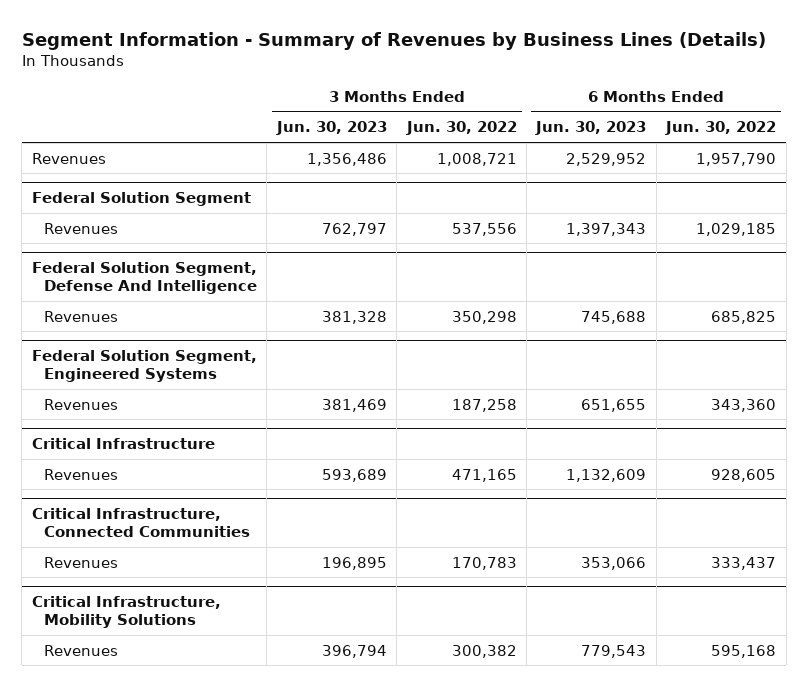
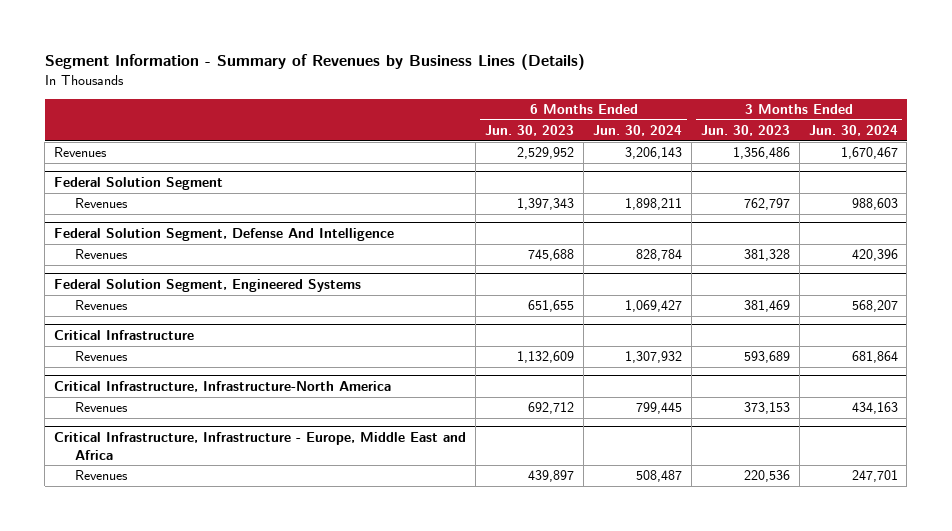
[405,121,517,136] Jun. 30, 2022 -> none
[665,121,777,136] Jun. 30, 2022 -> none
none -> [592,125,682,137] Jun. 30, 2024
none -> [808,125,898,137] Jun. 30, 2024
[31,507,250,538] Critical Infrastructure, Connected Communities -> none
[31,595,221,629] Critical Infrastructure, Mobility Solutions -> none
none -> [54,381,392,393] Critical Infrastructure, Infrastructure-North America
[321,556,387,570] 196,895 -> [743,402,790,415] 373,153
[581,556,647,570] 353,066 -> [528,402,575,415] 692,712
none -> [54,432,467,460] Critical Infrastructure, Infrastructure - Europe, Middle East and Africa
[321,644,387,658] 396,794 -> [743,470,790,483] 220,536
[581,644,647,658] 779,543 -> [528,470,575,483] 439,897

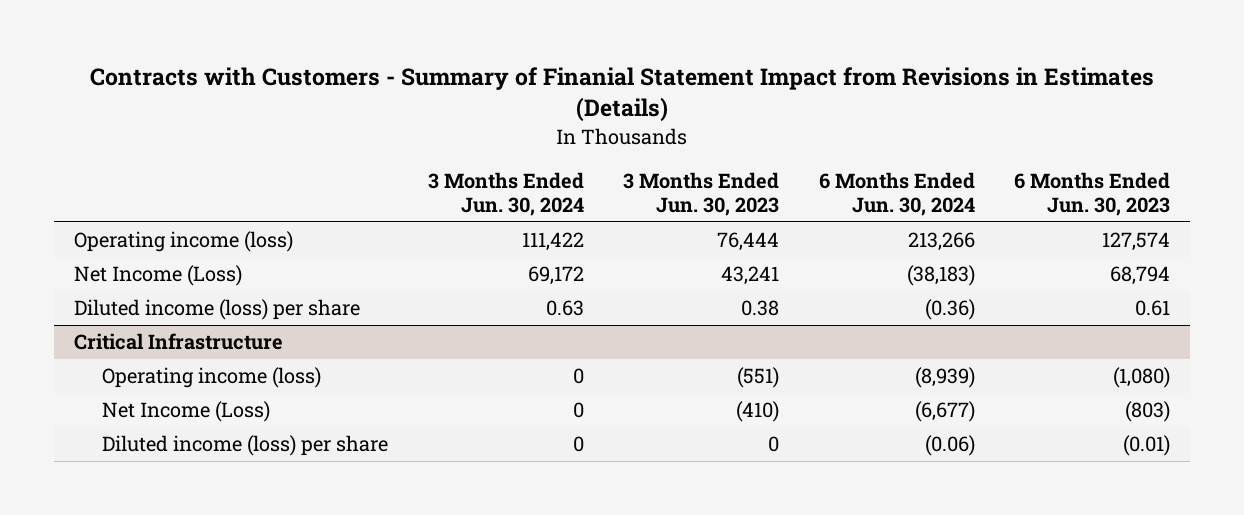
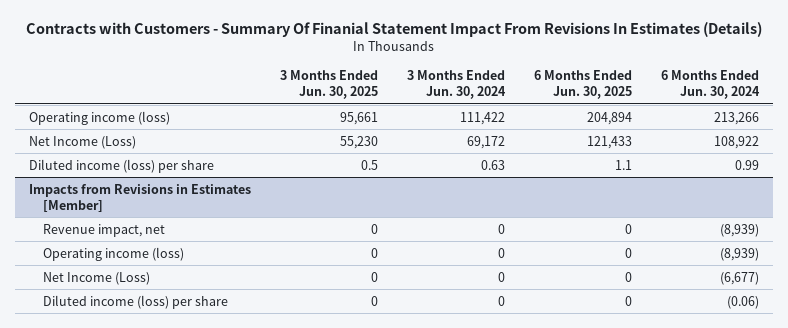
[90,67,1155,123] Contracts with Customers - Summary of Finanial Statement Impact from Revisions in Estimates (Details) -> [25,21,762,37] Contracts with Customers - Summary Of Finanial Statement Impact From Revisions In Estimates (Details)
[623,171,780,216] 3 Months Ended Jun. 30, 2023 -> none
[1014,171,1171,216] 6 Months Ended Jun. 30, 2023 -> none
none -> [279,70,378,100] 3 Months Ended Jun. 30, 2025
none -> [533,70,632,100] 6 Months Ended Jun. 30, 2025
[73,333,283,351] Critical Infrastructure -> none
[906,265,975,287] (38,183) -> [713,135,759,149] 108,922
[924,299,975,321] (0.36) -> [734,159,759,170] 0.99
none -> [28,183,251,212] Impacts from Revisions in Estimates [Member]
none -> [42,223,165,237] Revenue impact, net

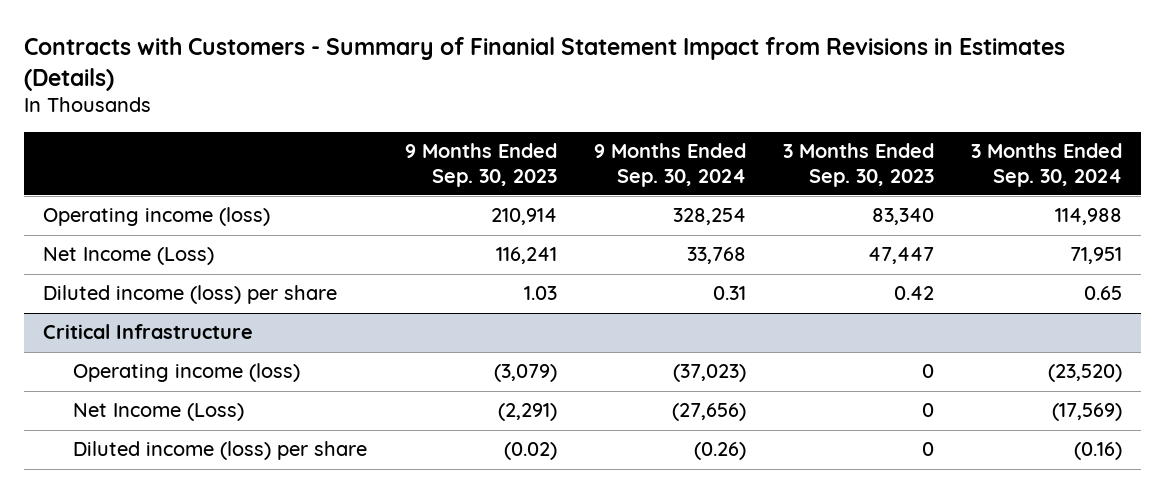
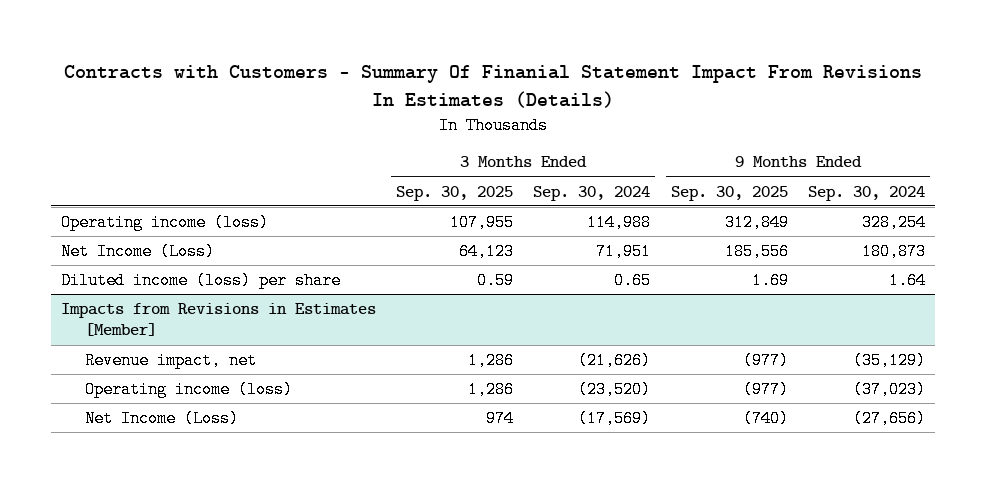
[24,36,1066,91] Contracts with Customers - Summary of Finanial Statement Impact from Revisions in Estimates (Details) -> [63,65,922,108] Contracts with Customers - Summary Of Finanial Statement Impact From Revisions In Estimates (Details)
[404,143,557,187] 9 Months Ended Sep. 30, 2023 -> none
[782,143,934,187] 3 Months Ended Sep. 30, 2023 -> none
none -> [396,185,514,201] Sep. 30, 2025
none -> [670,185,788,201] Sep. 30, 2025
[42,324,253,340] Critical Infrastructure -> none
[686,247,746,265] 33,768 -> [861,243,926,261] 180,873
[712,286,746,301] 0.31 -> [888,272,926,290] 1.64
none -> [60,303,376,337] Impacts from Revisions in Estimates [Member]
none -> [85,352,258,370] Revenue impact, net
[73,441,368,461] Diluted income (loss) per share -> none

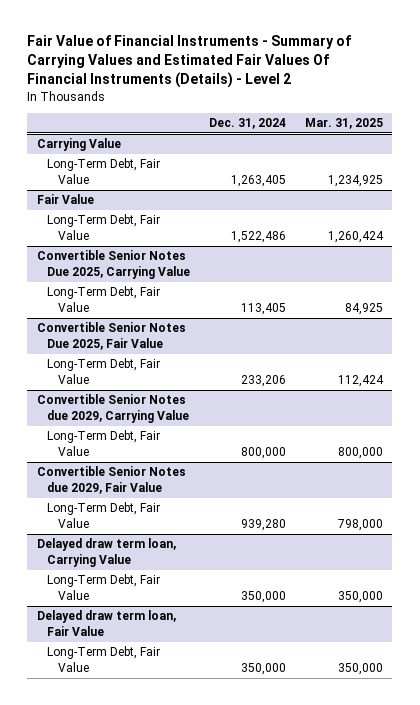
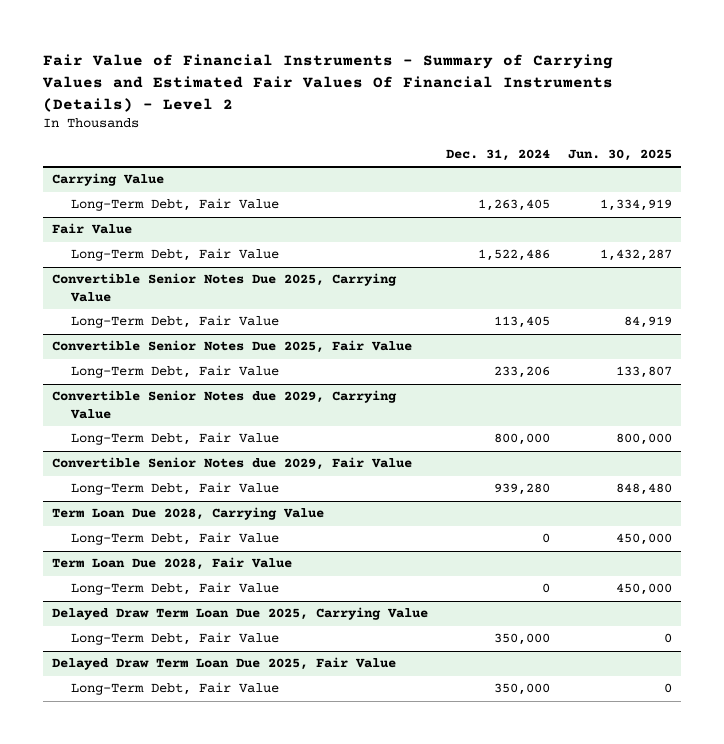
[304,117,383,129] Mar. 31, 2025 -> none
none -> [568,148,673,161] Jun. 30, 2025
none -> [52,507,325,521] Term Loan Due 2028, Carrying Value
none -> [71,532,280,546] Long-Term Debt, Fair Value
none -> [52,557,293,571] Term Loan Due 2028, Fair Value
none -> [71,582,280,596] Long-Term Debt, Fair Value
[36,538,176,568] Delayed draw term loan, Carrying Value -> [52,607,429,621] Delayed Draw Term Loan Due 2025, Carrying Value
[36,610,176,637] Delayed draw term loan, Fair Value -> [52,657,397,671] Delayed Draw Term Loan Due 2025, Fair Value

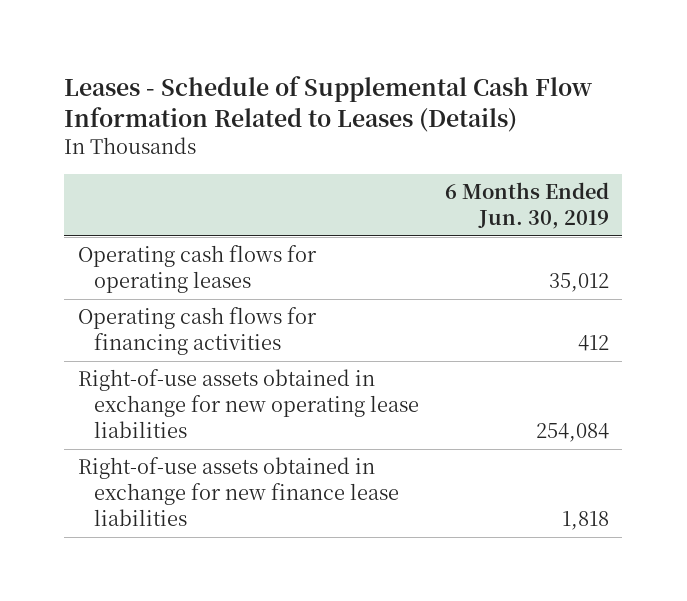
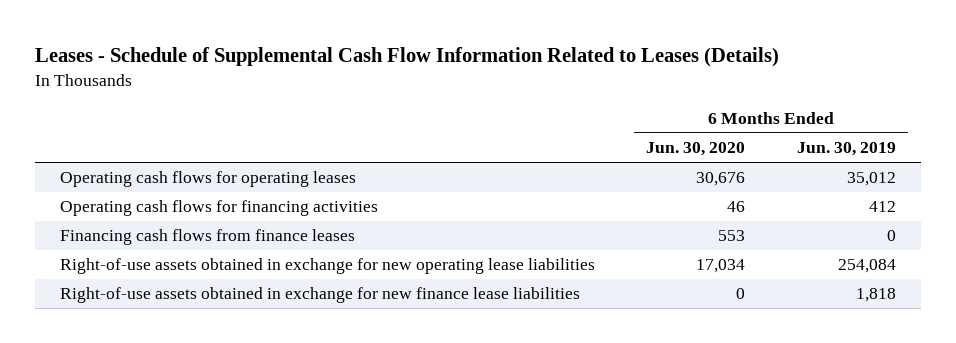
none -> [646,142,746,157] Jun. 30, 2020
none -> [60,229,356,246] Financing cash flows from finance leases

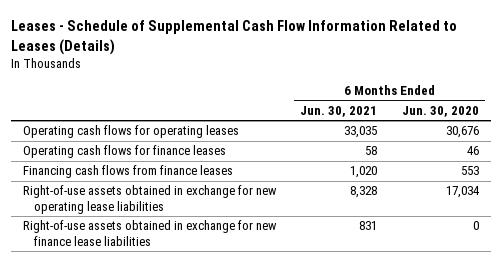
[796,142,896,157] Jun. 30, 2019 -> none
none -> [300,105,378,117] Jun. 30, 2021
[60,200,379,217] Operating cash flows for financing activities -> [22,145,226,159] Operating cash flows for finance leases

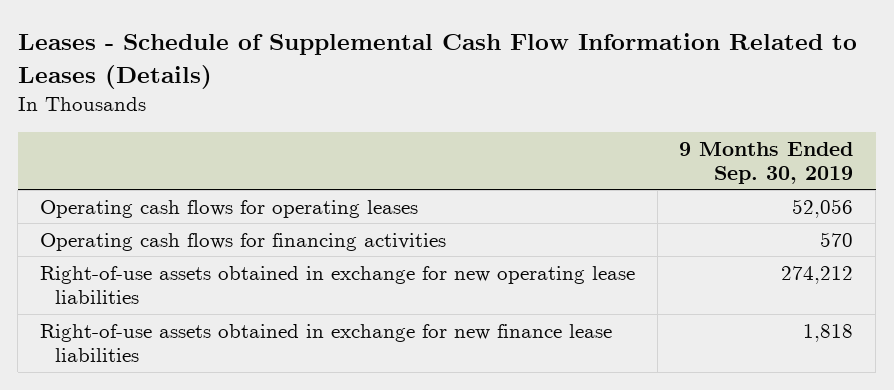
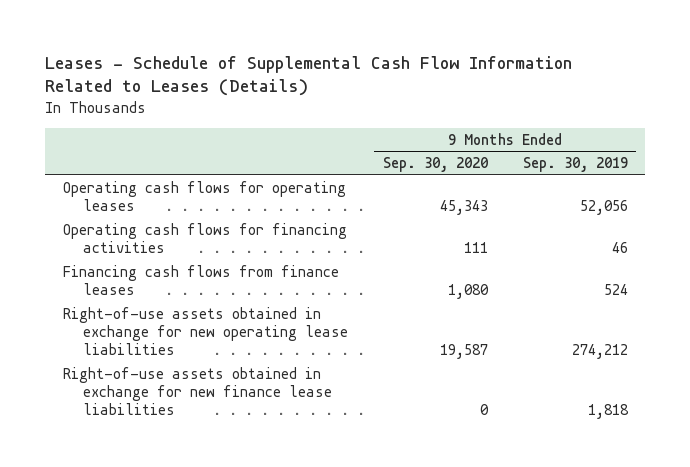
none -> [382,157,488,173] Sep. 30, 2020
[820,231,854,247] 570 -> [611,242,628,254] 46
none -> [62,264,339,296] Financing cash flows from finance leases

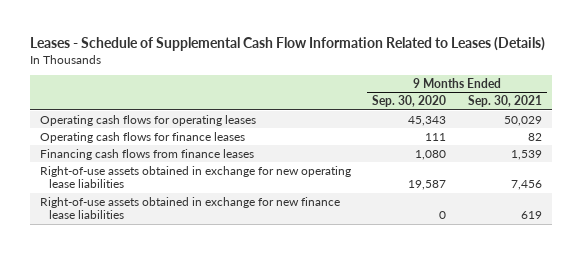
[522,157,628,173] Sep. 30, 2019 -> none
none -> [467,95,542,108] Sep. 30, 2021
[62,222,347,254] Operating cash flows for financing activities -> [40,131,246,143] Operating cash flows for finance leases

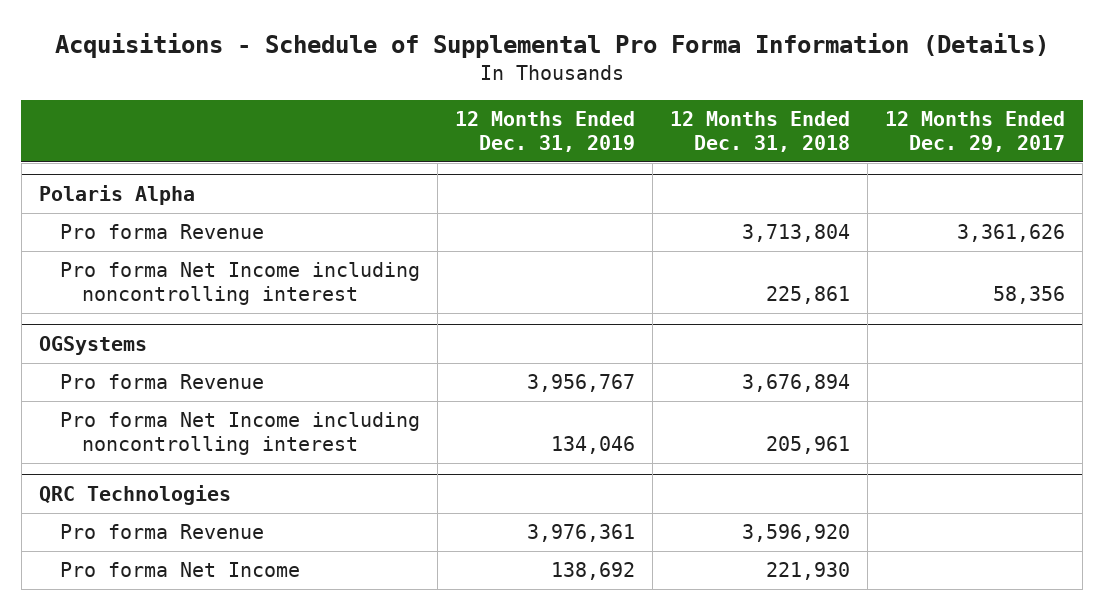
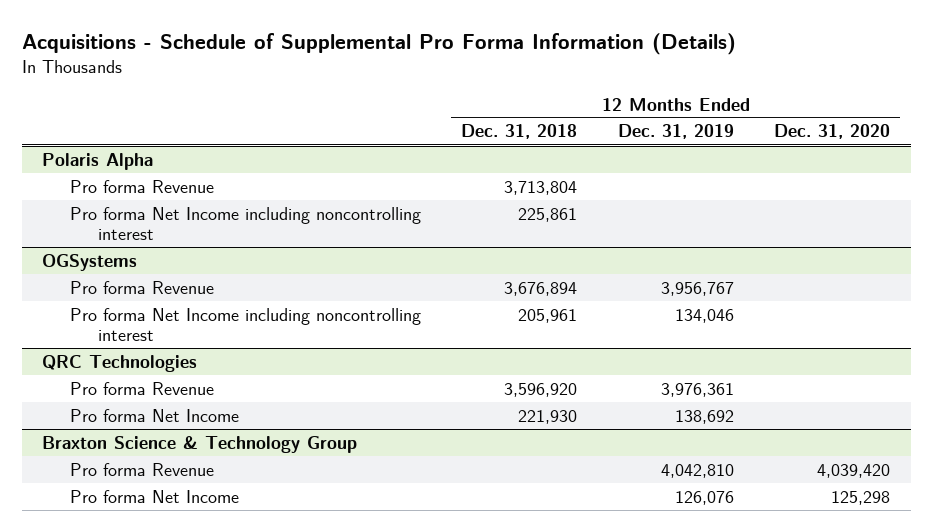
[885,111,1066,153] 12 Months Ended Dec. 29, 2017 -> none
none -> [774,124,891,140] Dec. 31, 2020
none -> [42,435,358,453] Braxton Science & Technology Group
none -> [69,462,214,476] Pro forma Revenue
none -> [69,489,239,503] Pro forma Net Income

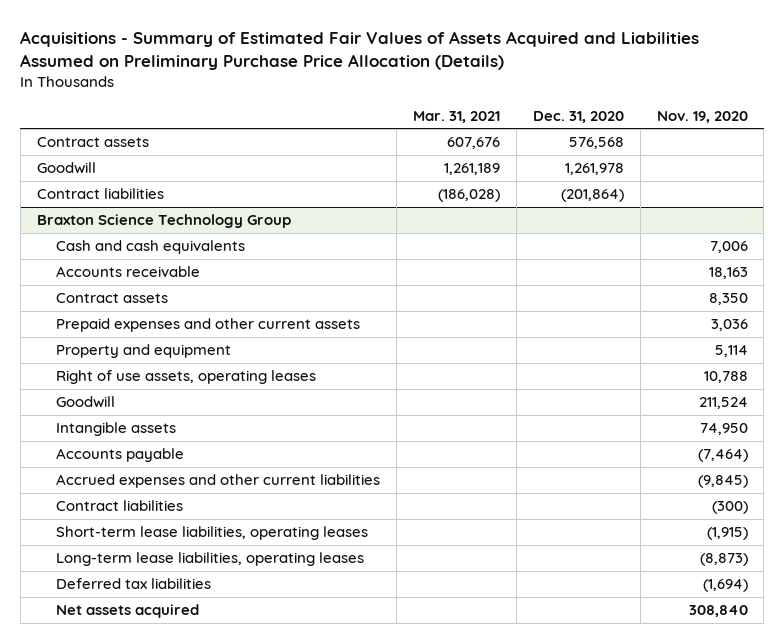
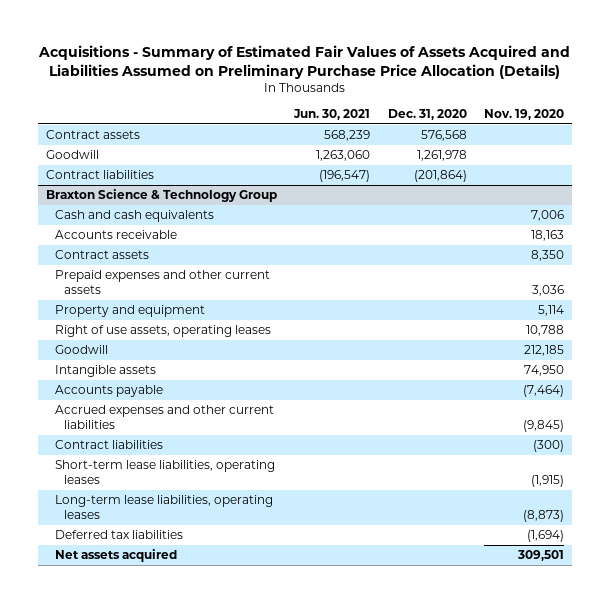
[413,110,501,123] Mar. 31, 2021 -> none
none -> [293,109,371,121] Jun. 30, 2021
[36,214,291,229] Braxton Science Technology Group -> [46,189,278,203] Braxton Science & Technology Group
[698,397,748,410] 211,524 -> [523,345,564,357] 212,185
[688,605,748,618] 308,840 -> [516,550,564,562] 309,501

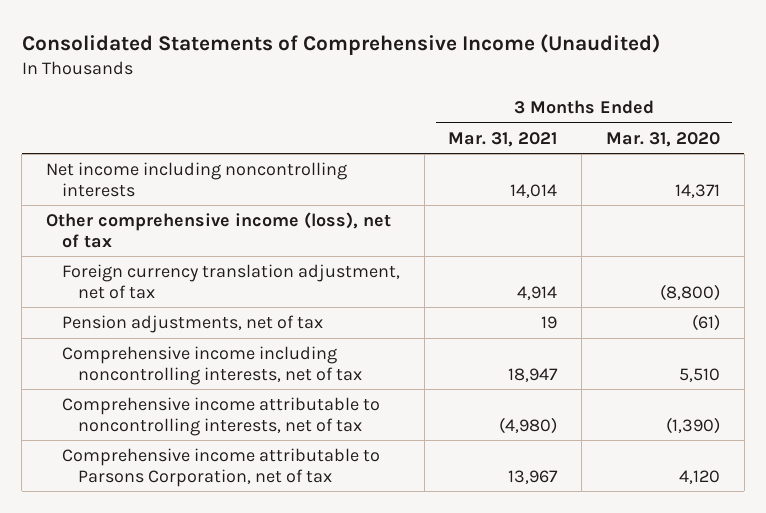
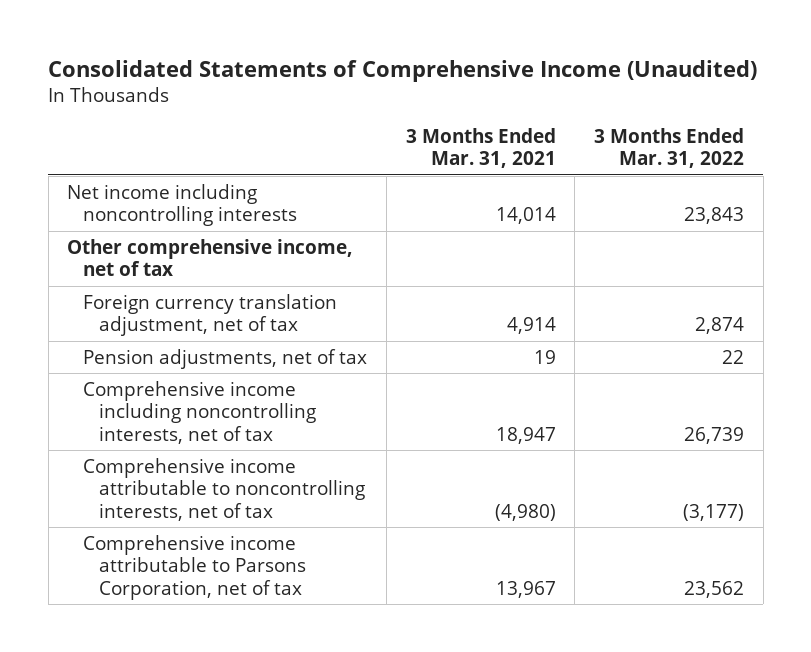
[605,131,720,147] Mar. 31, 2020 -> none
none -> [593,127,744,169] 3 Months Ended Mar. 31, 2022
[45,211,391,248] Other comprehensive income (loss), net of tax -> [67,238,354,277] Other comprehensive income, net of tax

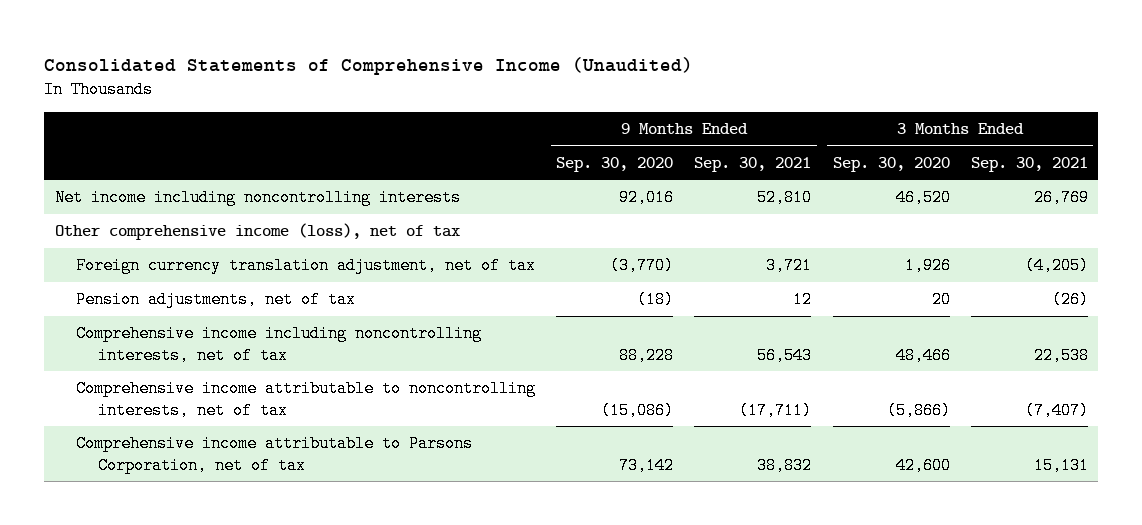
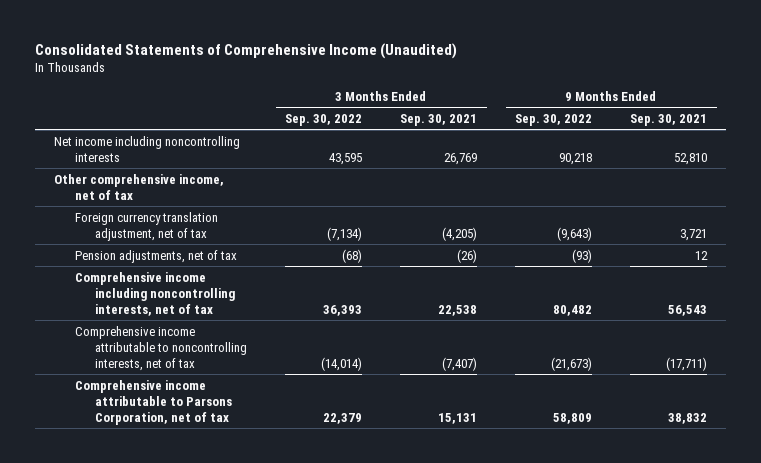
[556,156,674,172] Sep. 30, 2020 -> none
[832,156,950,172] Sep. 30, 2020 -> none
none -> [285,113,363,126] Sep. 30, 2022
none -> [515,113,593,126] Sep. 30, 2022
[54,223,460,241] Other comprehensive income (loss), net of tax -> [54,173,225,200] Other comprehensive income, net of tax

